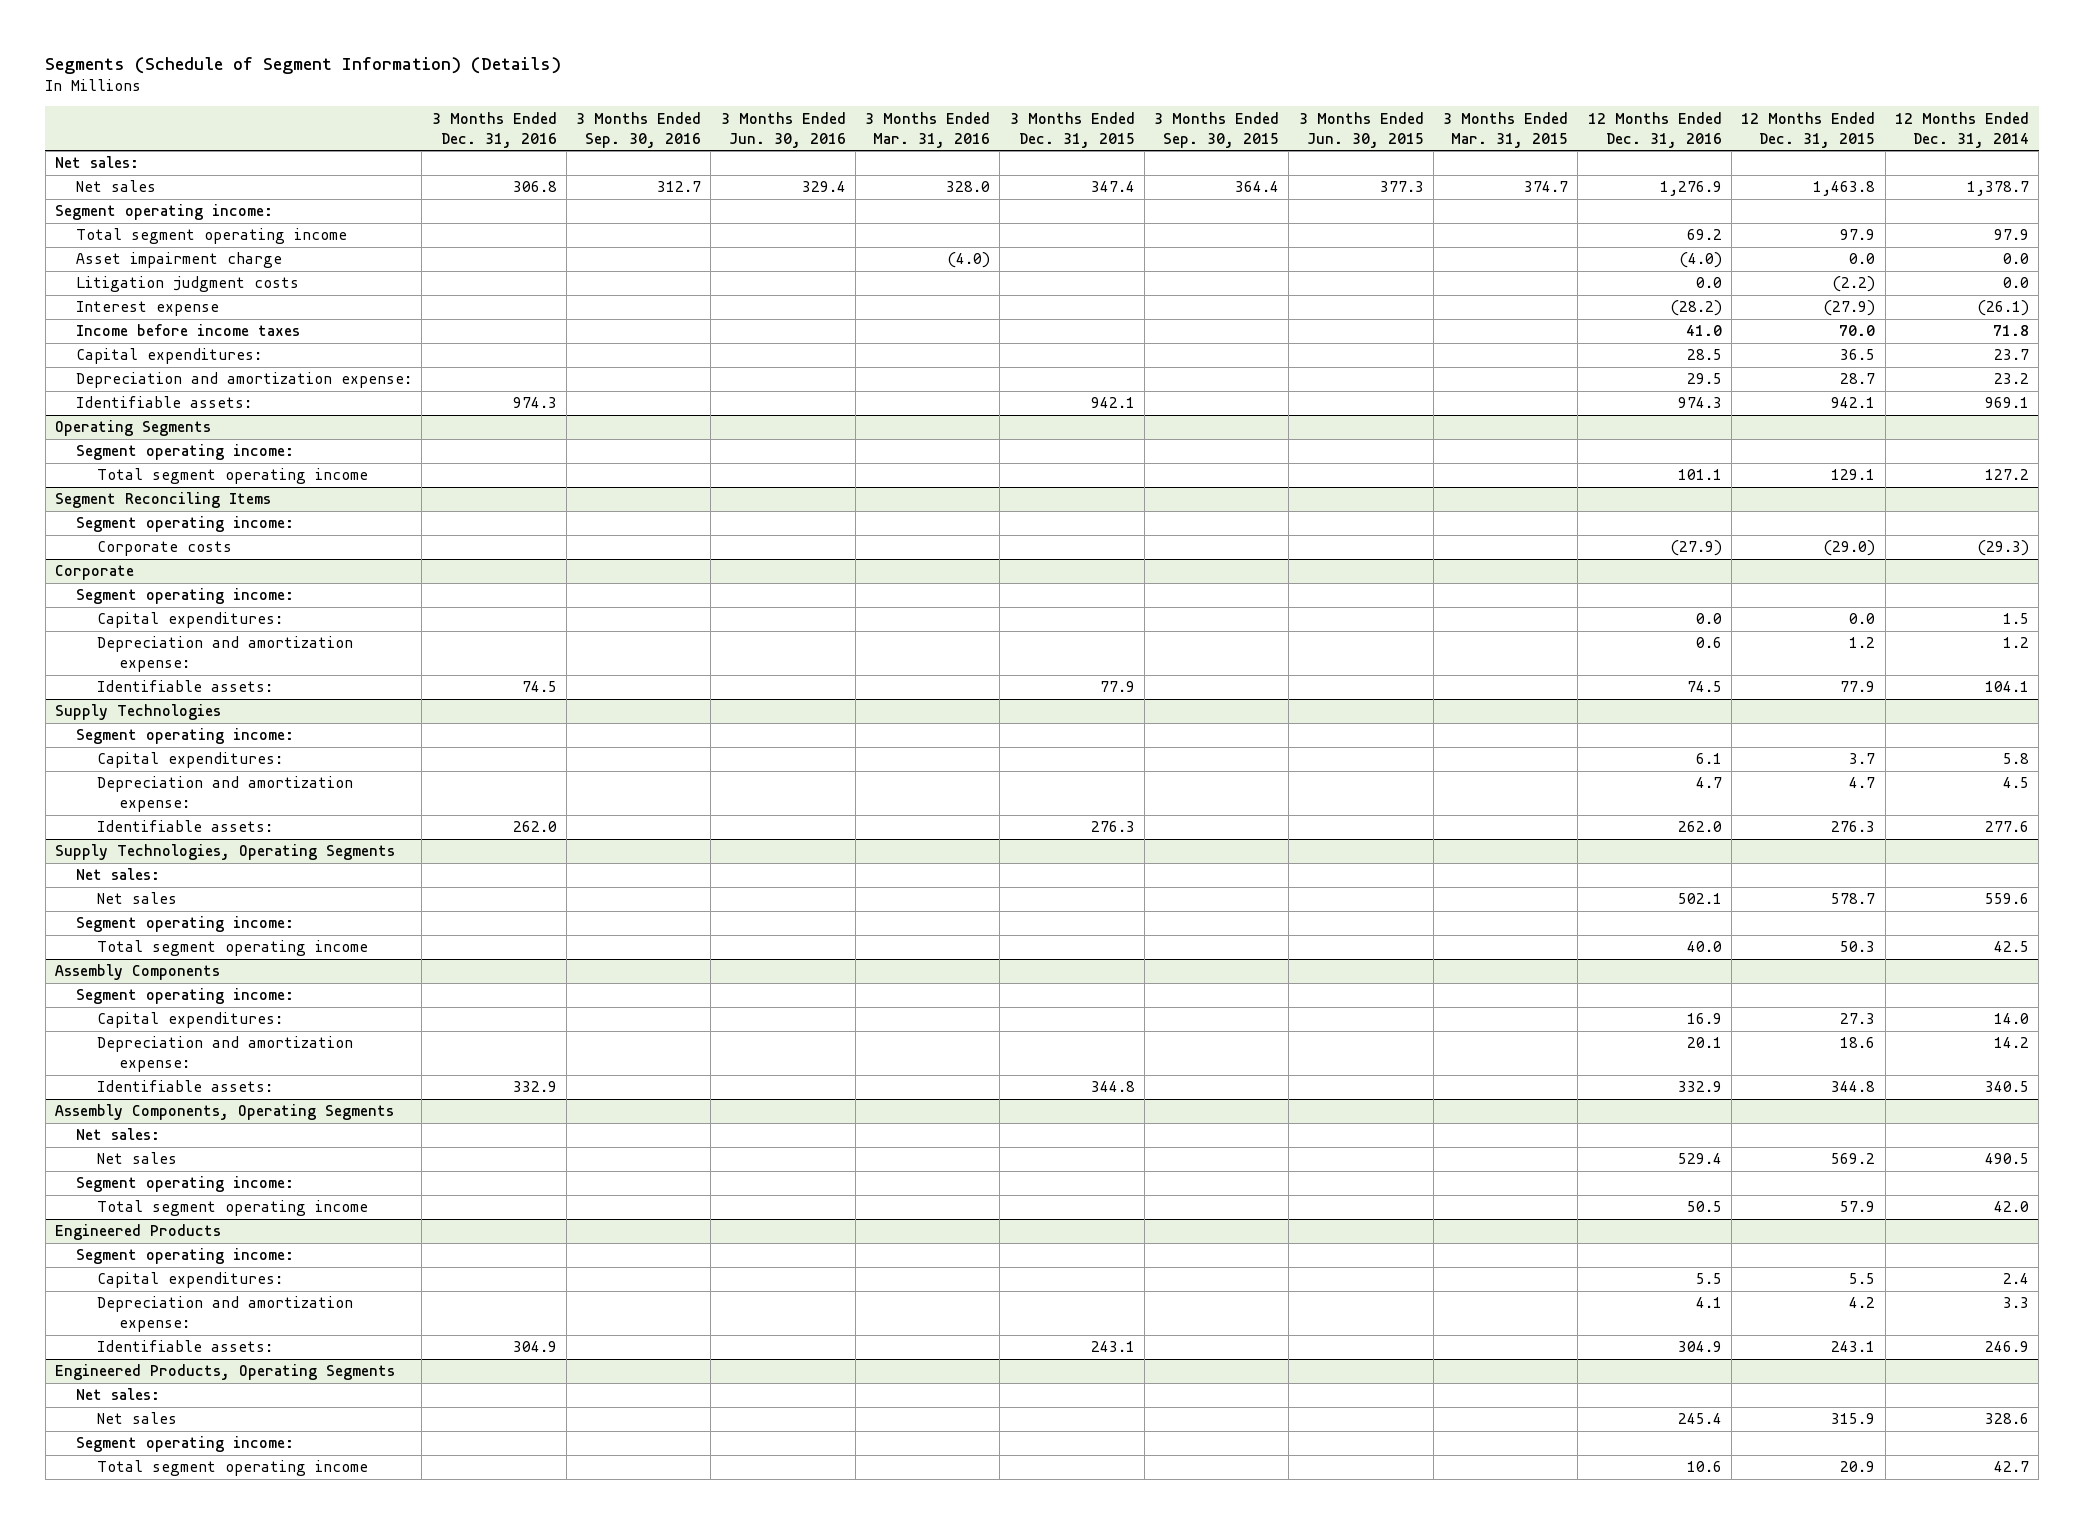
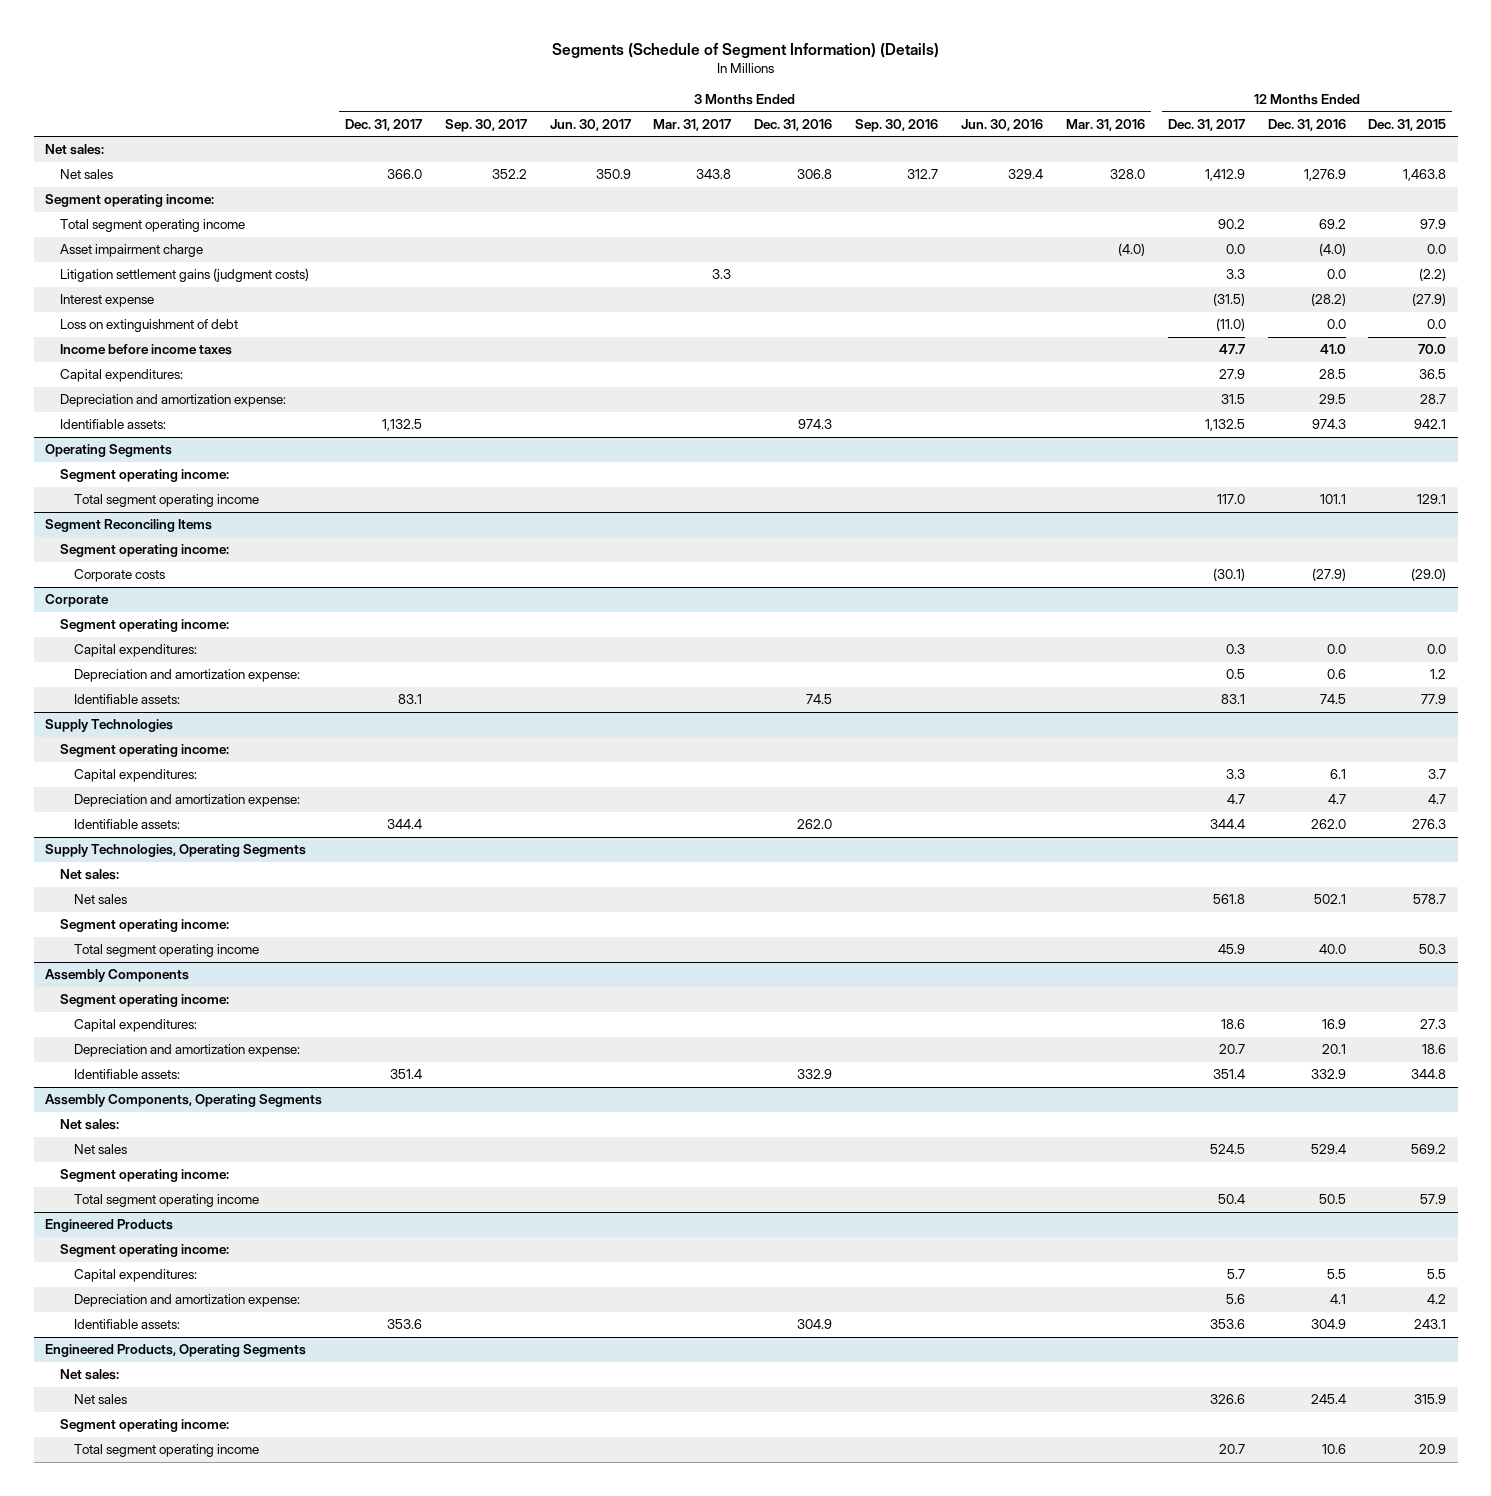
[1009,111,1135,148] 3 Months Ended Dec. 31, 2015 -> none
[1154,111,1280,148] 3 Months Ended Sep. 30, 2015 -> none
[1298,111,1424,148] 3 Months Ended Jun. 30, 2015 -> none
[1443,111,1569,148] 3 Months Ended Mar. 31, 2015 -> none
[1894,111,2029,148] 12 Months Ended Dec. 31, 2014 -> none
none -> [344,118,422,131] Dec. 31, 2017
none -> [444,118,527,132] Sep. 30, 2017
none -> [549,118,631,131] Jun. 30, 2017
none -> [653,118,732,131] Mar. 31, 2017
none -> [1167,118,1245,131] Dec. 31, 2017
[76,276,300,293] Litigation judgment costs -> [59,268,309,283] Litigation settlement gains (judgment costs)
none -> [59,319,238,333] Loss on extinguishment of debt

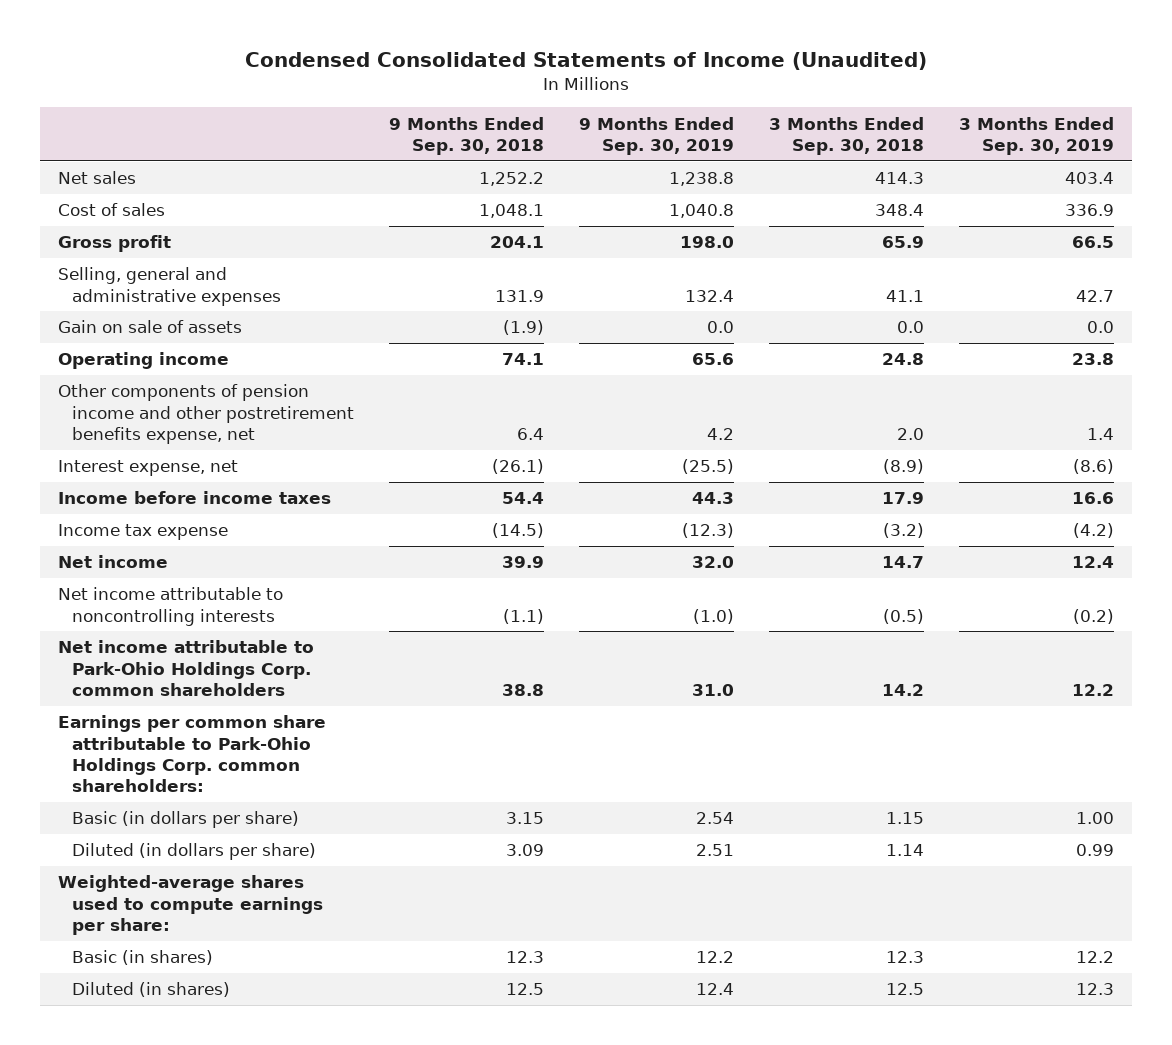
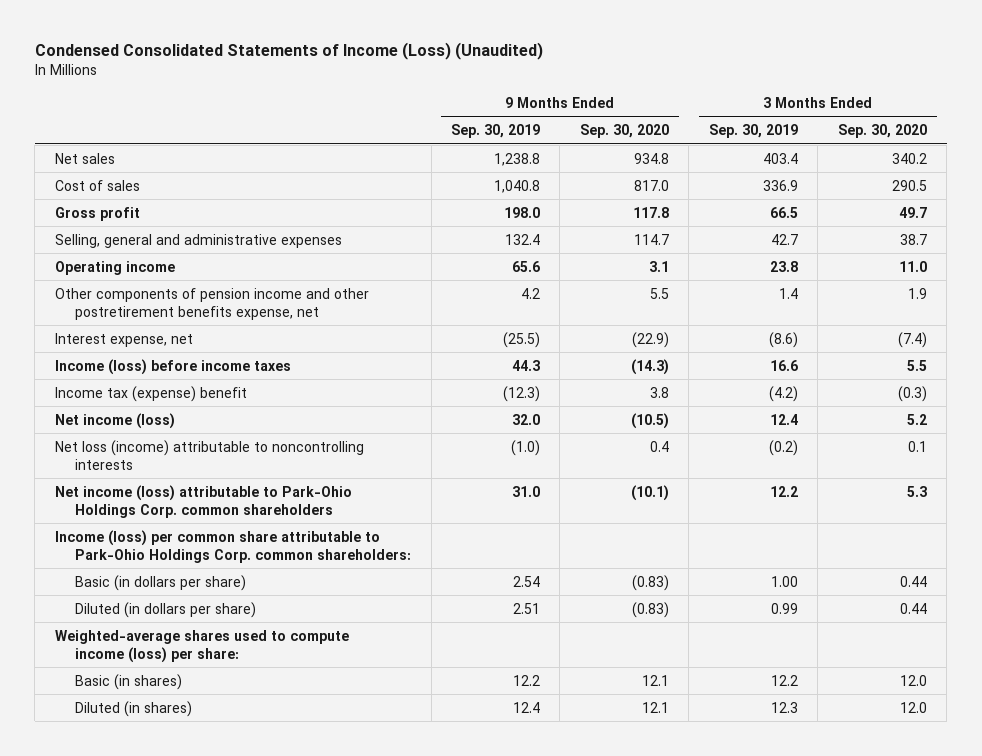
[245,52,928,71] Condensed Consolidated Statements of Income (Unaudited) -> [34,42,543,61] Condensed Consolidated Statements of Income (Loss) (Unaudited)
[388,116,544,155] 9 Months Ended Sep. 30, 2018 -> none
[769,116,925,155] 3 Months Ended Sep. 30, 2018 -> none
none -> [579,123,669,138] Sep. 30, 2020
none -> [837,123,927,138] Sep. 30, 2020
[57,320,242,334] Gain on sale of assets -> none
[57,491,331,505] Income before income taxes -> [54,358,291,375] Income (loss) before income taxes
[57,524,228,541] Income tax expense -> [54,385,247,402] Income tax (expense) benefit
[57,555,168,569] Net income -> [54,412,175,429] Net income (loss)
[57,587,283,626] Net income attributable to noncontrolling interests -> [54,439,364,470] Net loss (income) attributable to noncontrolling interests
[57,640,314,696] Net income attributable to Park-Ohio Holdings Corp. common shareholders -> [54,484,352,518] Net income (loss) attributable to Park-Ohio Holdings Corp. common shareholders
[57,715,326,793] Earnings per common share attributable to Park-Ohio Holdings Corp. common shareholders: -> [54,529,412,563] Income (loss) per common share attributable to Park-Ohio Holdings Corp. common shareholders:
[57,875,323,935] Weighted-average shares used to compute earnings per share: -> [54,629,349,663] Weighted-average shares used to compute income (loss) per share:

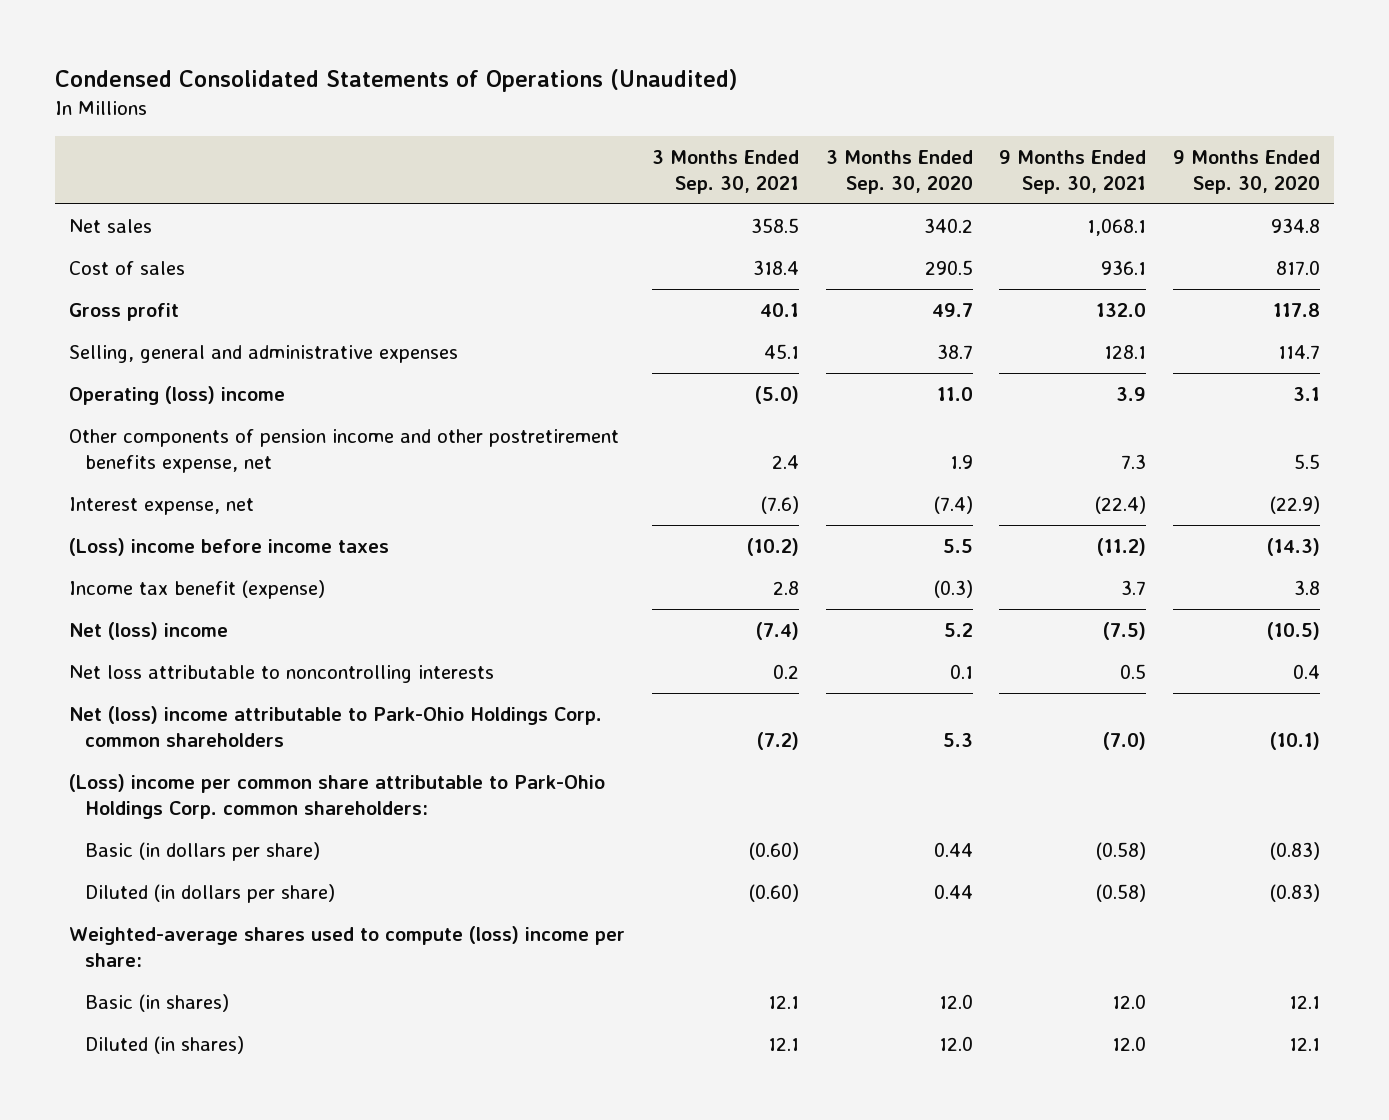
[34,42,543,61] Condensed Consolidated Statements of Income (Loss) (Unaudited) -> [55,69,738,93] Condensed Consolidated Statements of Operations (Unaudited)
[451,123,541,138] Sep. 30, 2019 -> none
[708,123,798,138] Sep. 30, 2019 -> none
none -> [651,149,799,195] 3 Months Ended Sep. 30, 2021
none -> [999,149,1147,195] 9 Months Ended Sep. 30, 2021
[54,260,175,275] Operating income -> [68,385,285,405] Operating (loss) income
[54,358,291,375] Income (loss) before income taxes -> [68,537,389,556] (Loss) income before income taxes
[54,385,247,402] Income tax (expense) benefit -> [68,579,325,599] Income tax benefit (expense)
[54,412,175,429] Net income (loss) -> [68,621,228,640] Net (loss) income
[54,439,364,470] Net loss (income) attributable to noncontrolling interests -> [68,664,494,683] Net loss attributable to noncontrolling interests
[54,484,352,518] Net income (loss) attributable to Park-Ohio Holdings Corp. common shareholders -> [68,705,602,748] Net (loss) income attributable to Park-Ohio Holdings Corp. common shareholders
[54,529,412,563] Income (loss) per common share attributable to Park-Ohio Holdings Corp. common shareholders: -> [68,773,605,820] (Loss) income per common share attributable to Park-Ohio Holdings Corp. common shareholders:
[54,629,349,663] Weighted-average shares used to compute income (loss) per share: -> [68,925,625,968] Weighted-average shares used to compute (loss) income per share:

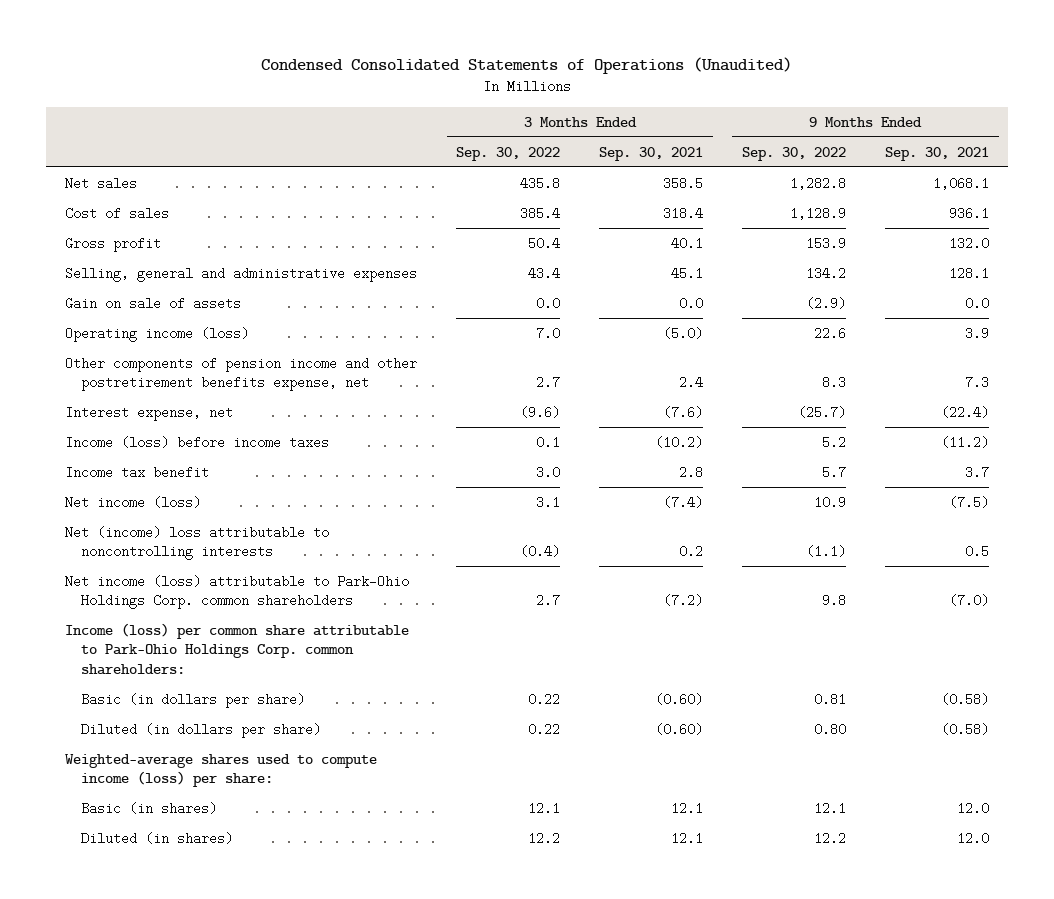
[825,149,973,195] 3 Months Ended Sep. 30, 2020 -> none
[1173,149,1321,195] 9 Months Ended Sep. 30, 2020 -> none
none -> [456,146,561,161] Sep. 30, 2022
none -> [741,146,846,161] Sep. 30, 2022
none -> [65,296,242,310] Gain on sale of assets
[68,385,285,405] Operating (loss) income -> [65,326,250,342] Operating income (loss)
[68,537,389,556] (Loss) income before income taxes -> [65,435,330,449] Income (loss) before income taxes
[68,579,325,599] Income tax benefit (expense) -> [65,465,210,479] Income tax benefit
[68,621,228,640] Net (loss) income -> [65,495,202,509] Net income (loss)
[68,664,494,683] Net loss attributable to noncontrolling interests -> [65,525,330,561] Net (income) loss attributable to noncontrolling interests
[68,705,602,748] Net (loss) income attributable to Park-Ohio Holdings Corp. common shareholders -> [65,574,410,610] Net income (loss) attributable to Park-Ohio Holdings Corp. common shareholders
[68,773,605,820] (Loss) income per common share attributable to Park-Ohio Holdings Corp. common shareholders: -> [65,622,410,675] Income (loss) per common share attributable to Park-Ohio Holdings Corp. common shareholders:
[68,925,625,968] Weighted-average shares used to compute (loss) income per share: -> [65,753,378,788] Weighted-average shares used to compute income (loss) per share:

